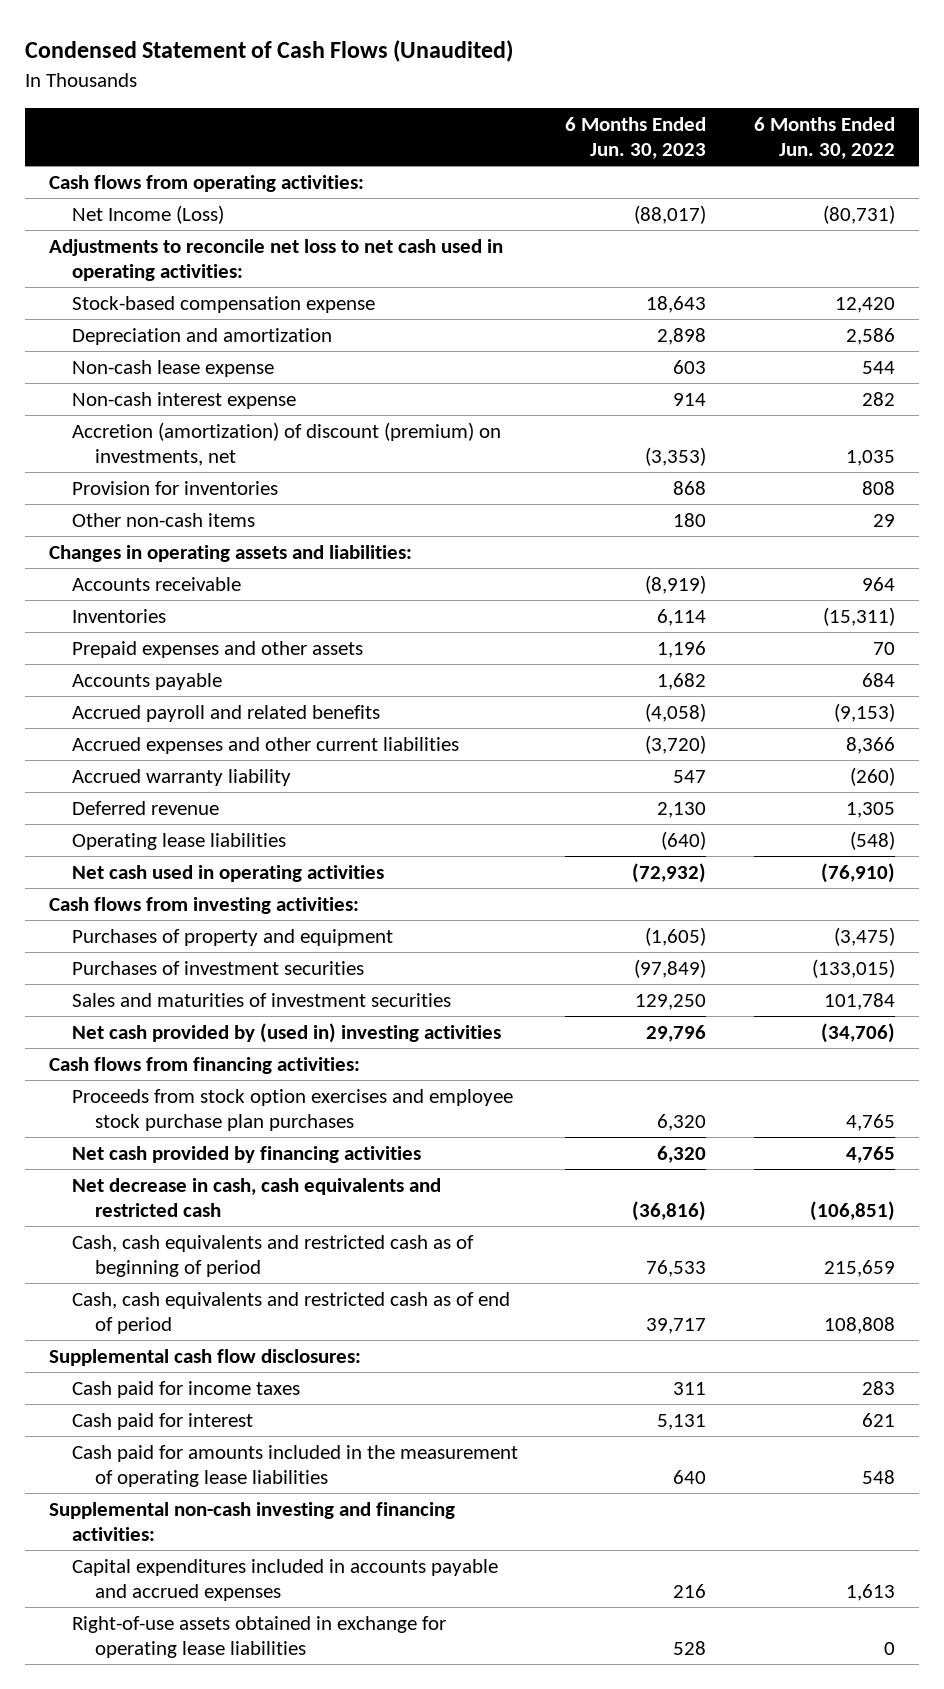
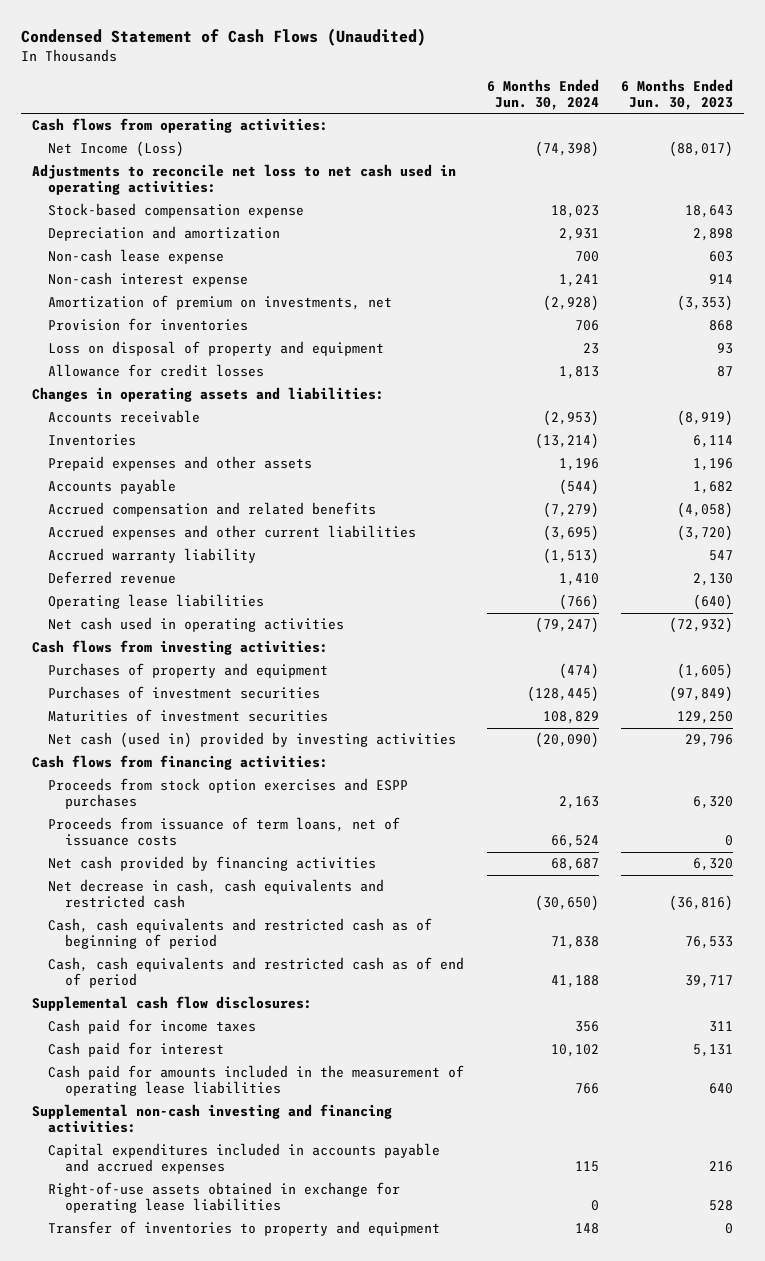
[753,116,895,159] 6 Months Ended Jun. 30, 2022 -> none
none -> [486,78,599,110] 6 Months Ended Jun. 30, 2024
[71,422,501,467] Accretion (amortization) of discount (premium) on investments, net -> [48,295,393,311] Amortization of premium on investments, net
[71,513,255,528] Other non-cash items -> none
none -> [48,341,385,357] Loss on disposal of property and equipment
none -> [48,364,265,378] Allowance for credit losses
[71,705,380,723] Accrued payroll and related benefits -> [48,502,377,518] Accrued compensation and related benefits
[71,993,451,1008] Sales and maturities of investment securities -> [48,709,329,723] Maturities of investment securities
[71,1023,501,1044] Net cash provided by (used in) investing activities -> [48,732,457,749] Net cash (used in) provided by investing activities
[71,1089,513,1132] Proceeds from stock option exercises and employee stock purchase plan purchases -> [48,778,409,810] Proceeds from stock option exercises and ESPP purchases
none -> [48,817,401,847] Proceeds from issuance of term loans, net of issuance costs
none -> [48,1221,441,1237] Transfer of inventories to property and equipment

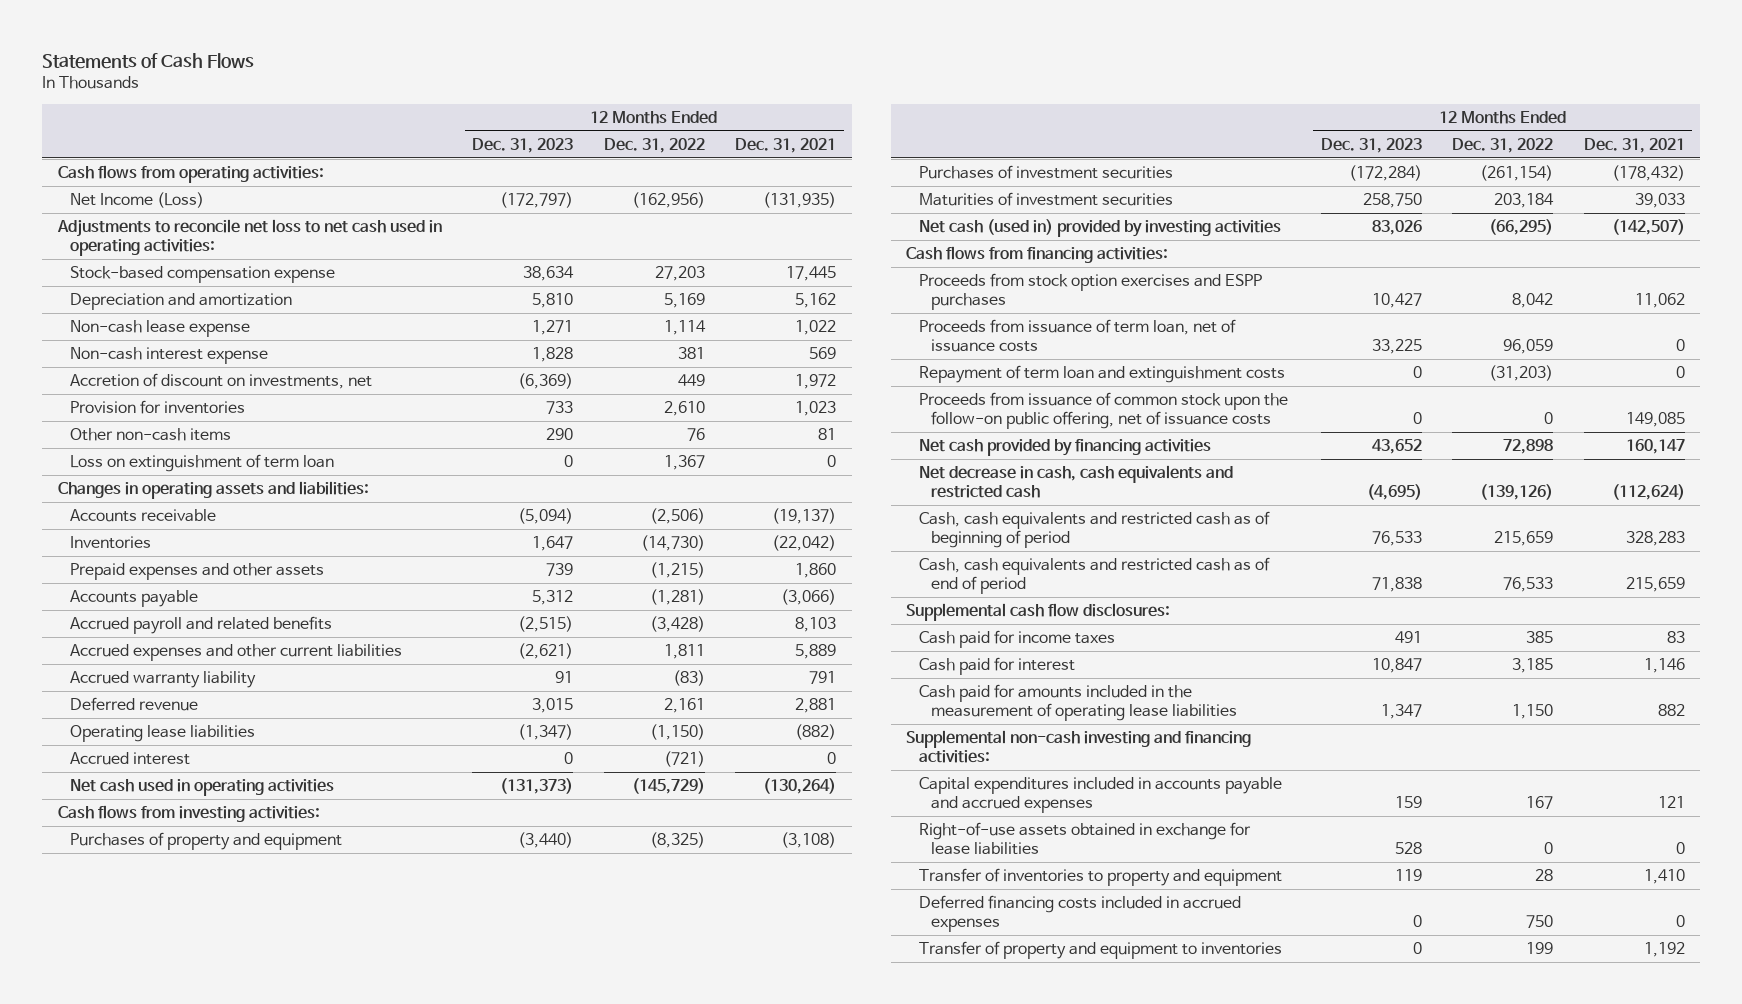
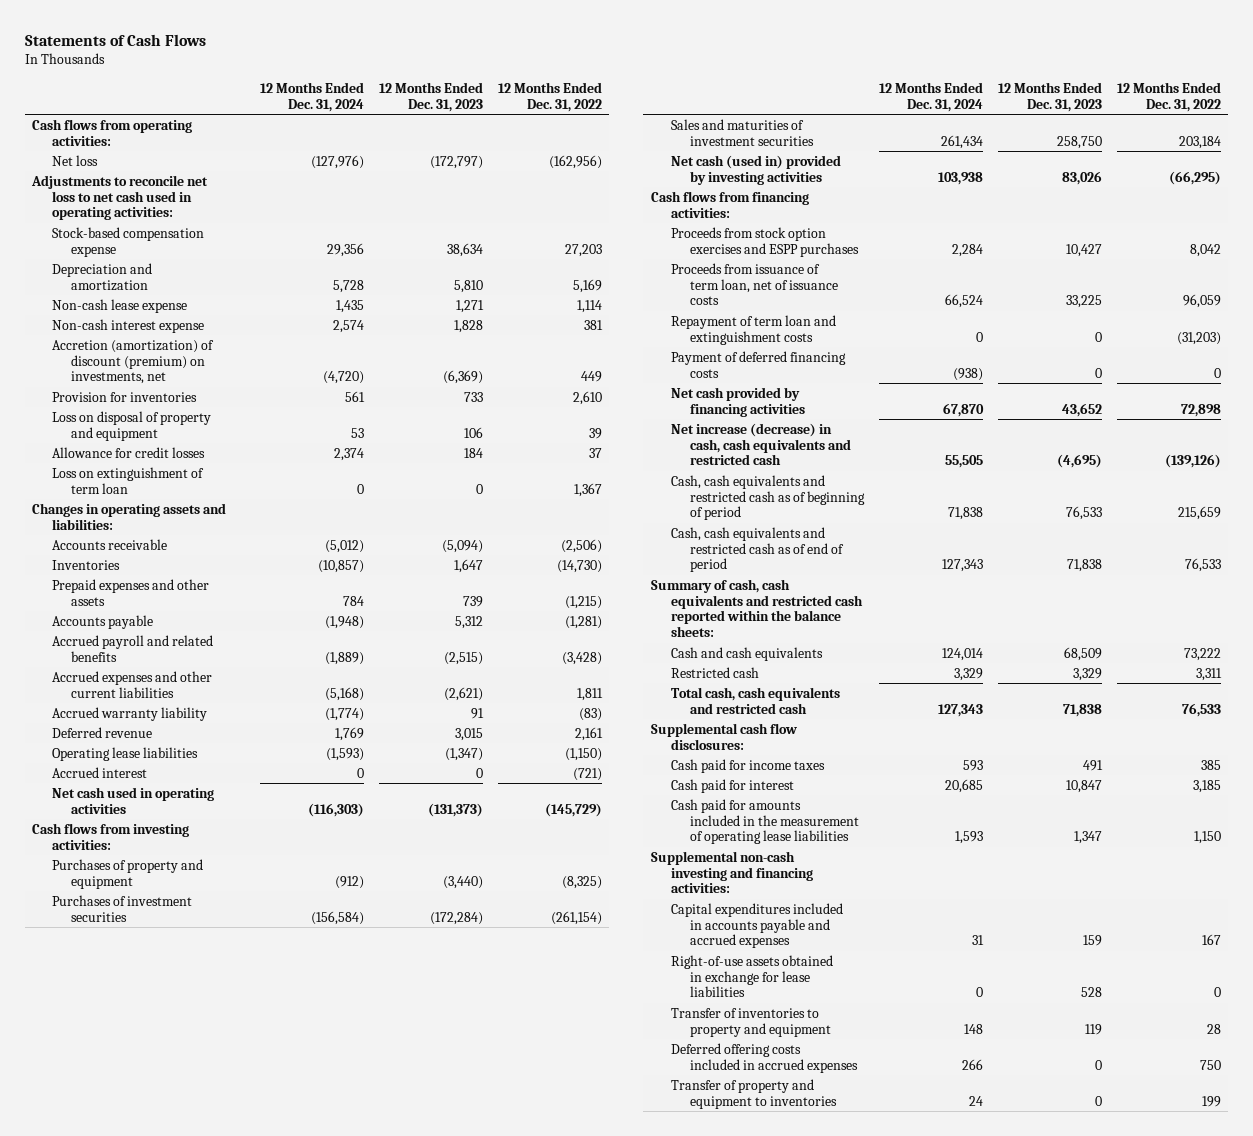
[735,137,837,153] Dec. 31, 2021 -> none
none -> [260,81,365,112] 12 Months Ended Dec. 31, 2024
[70,192,205,209] Net Income (Loss) -> [51,154,98,166] Net loss
[70,373,373,390] Accretion of discount on investments, net -> [51,339,214,385] Accretion (amortization) of discount (premium) on investments, net
[70,428,232,442] Other non-cash items -> none
none -> [51,410,211,441] Loss on disposal of property and equipment
none -> [51,446,205,458] Allowance for credit losses
[918,192,1173,207] Maturities of investment securities -> [670,118,815,146] Sales and maturities of investment securities
[918,392,1288,430] Proceeds from issuance of common stock upon the follow-on public offering, net of issuance costs -> none
none -> [670,350,846,378] Payment of deferred financing costs
[918,465,1233,499] Net decrease in cash, cash equivalents and restricted cash -> [670,422,852,466] Net increase (decrease) in cash, cash equivalents and restricted cash
none -> [650,578,863,638] Summary of cash, cash equivalents and restricted cash reported within the balance sheets:
none -> [670,646,823,661] Cash and cash equivalents
none -> [670,666,759,678] Restricted cash
none -> [670,686,840,714] Total cash, cash equivalents and restricted cash
[918,895,1241,933] Deferred financing costs included in accrued expenses -> [670,1042,859,1073] Deferred offering costs included in accrued expenses

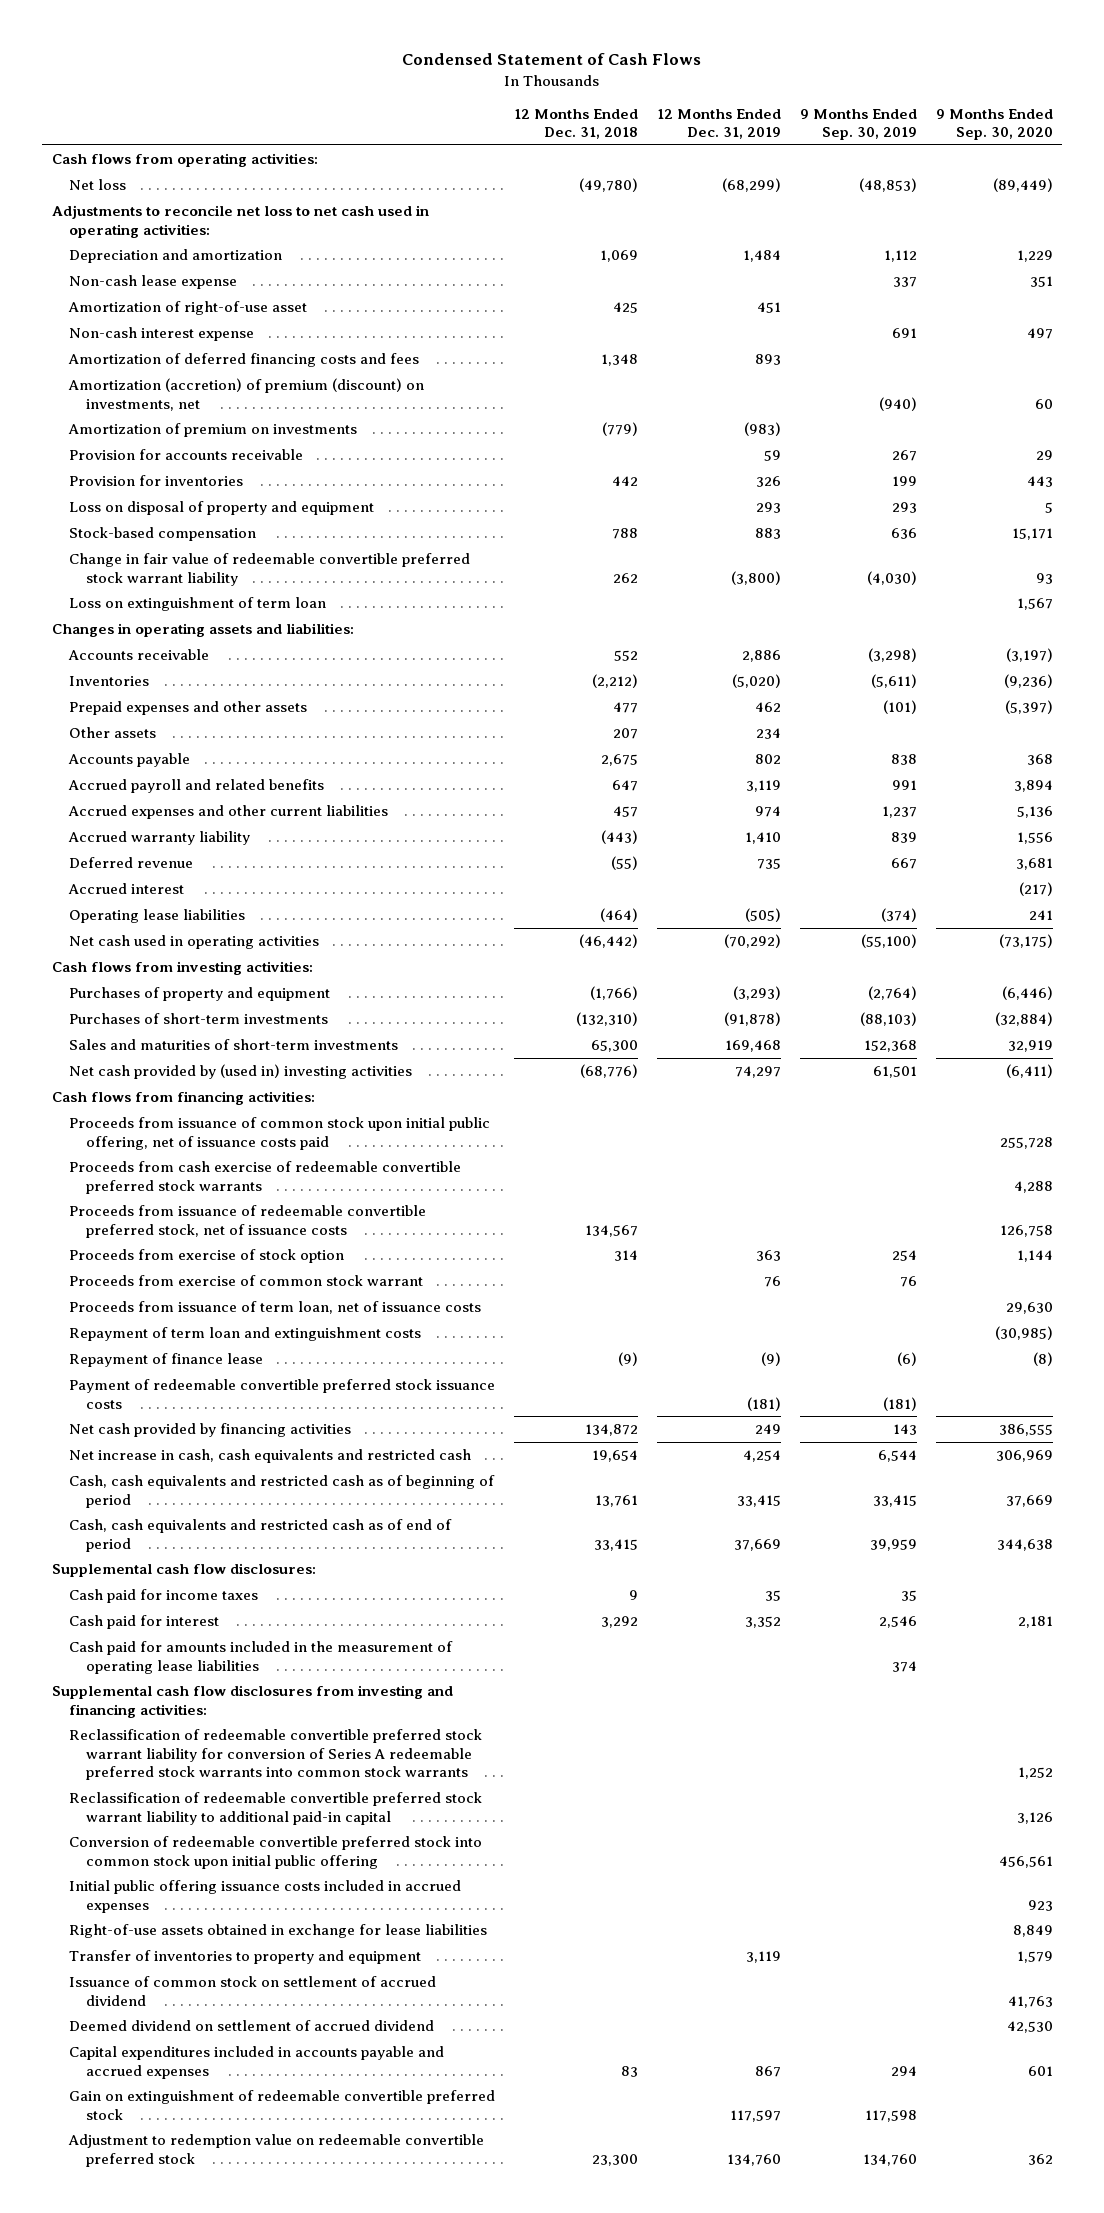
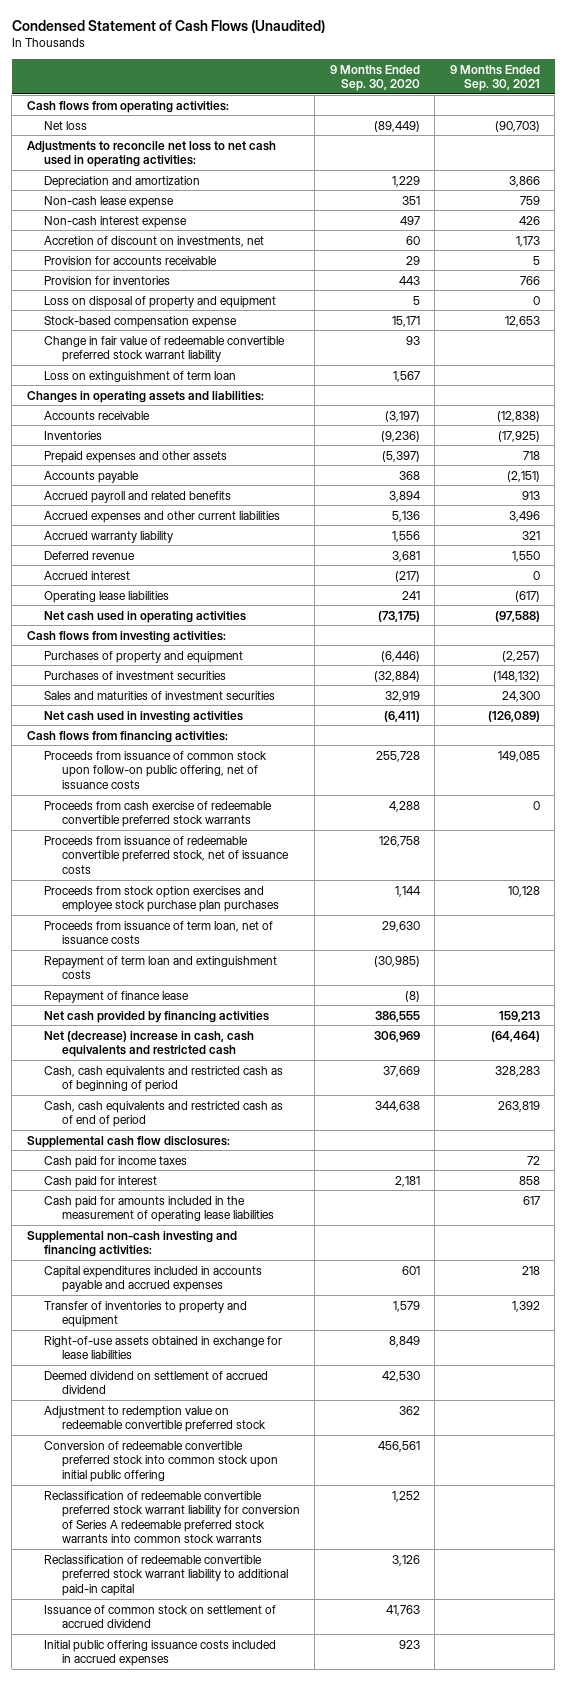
[402,53,702,66] Condensed Statement of Cash Flows -> [11,19,325,33] Condensed Statement of Cash Flows (Unaudited)
[513,108,638,140] 12 Months Ended Dec. 31, 2018 -> none
[656,108,781,140] 12 Months Ended Dec. 31, 2019 -> none
[799,108,917,141] 9 Months Ended Sep. 30, 2019 -> none
none -> [449,64,540,92] 9 Months Ended Sep. 30, 2021
[67,300,307,315] Amortization of right-of-use asset -> none
[67,352,419,367] Amortization of deferred financing costs and fees -> none
[67,422,357,437] Amortization of premium on investments -> none
[67,377,424,411] Amortization (accretion) of premium (discount) on investments, net -> [44,235,265,247] Accretion of discount on investments, net
[68,526,256,541] Stock-based compensation -> [44,315,238,328] Stock-based compensation expense
[68,726,156,738] Other assets -> none
[68,1012,328,1024] Purchases of short-term investments -> [44,670,227,680] Purchases of investment securities
[68,1038,398,1050] Sales and maturities of short-term investments -> [44,690,276,700] Sales and maturities of investment securities
[68,1063,412,1079] Net cash provided by (used in) investing activities -> [44,710,244,723] Net cash used in investing activities
[68,1116,490,1150] Proceeds from issuance of common stock upon initial public offering, net of issuance costs paid -> [44,750,268,789] Proceeds from issuance of common stock upon follow-on public offering, net of issuance costs
[68,1274,423,1286] Proceeds from exercise of common stock warrant -> none
[68,1248,344,1263] Proceeds from exercise of stock option -> [44,885,279,913] Proceeds from stock option exercises and employee stock purchase plan purchases
[68,1378,495,1409] Payment of redeemable convertible preferred stock issuance costs -> none
[68,1448,471,1463] Net increase in cash, cash equivalents and restricted cash -> [44,1030,255,1058] Net (decrease) increase in cash, cash equivalents and restricted cash
[51,1684,453,1718] Supplemental cash flow disclosures from investing and financing activities: -> [26,1230,237,1258] Supplemental non-cash investing and financing activities:
[68,2045,444,2079] Capital expenditures included in accounts payable and accrued expenses -> [44,1265,263,1293] Capital expenditures included in accounts payable and accrued expenses
[68,1923,487,1938] Right-of-use assets obtained in exchange for lease liabilities -> [44,1335,283,1360] Right-of-use assets obtained in exchange for lease liabilities
[68,2089,495,2120] Gain on extinguishment of redeemable convertible preferred stock -> none
[68,1835,482,1869] Conversion of redeemable convertible preferred stock into common stock upon initial public offering -> [44,1440,278,1482] Conversion of redeemable convertible preferred stock into common stock upon initial public offering
[68,1728,482,1781] Reclassification of redeemable convertible preferred stock warrant liability for conversion of Series A redeemable preferred stock warrants into common stock warrants -> [44,1490,300,1544] Reclassification of redeemable convertible preferred stock warrant liability for conversion of Series A redeemable preferred stock warrants into common stock warrants
[68,1791,482,1825] Reclassification of redeemable convertible preferred stock warrant liability to additional paid-in capital -> [44,1554,288,1596] Reclassification of redeemable convertible preferred stock warrant liability to additional paid-in capital
[68,1975,436,2006] Issuance of common stock on settlement of accrued dividend -> [44,1604,277,1629] Issuance of common stock on settlement of accrued dividend
[68,1879,461,1913] Initial public offering issuance costs included in accrued expenses -> [44,1639,277,1667] Initial public offering issuance costs included in accrued expenses

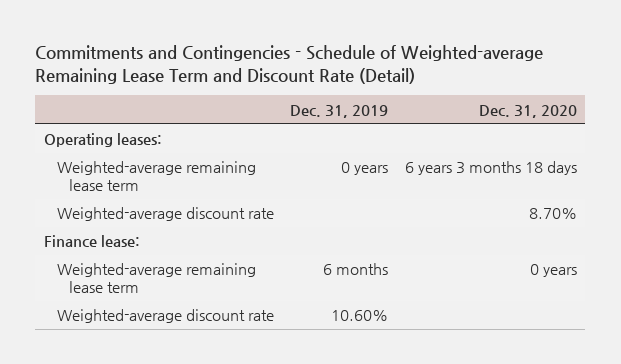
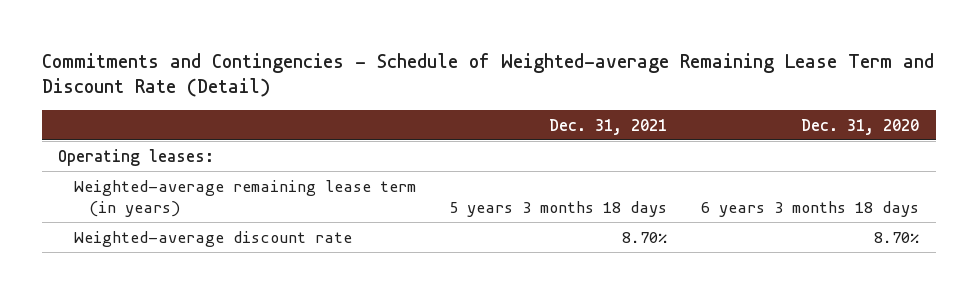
[290,104,389,118] Dec. 31, 2019 -> none
none -> [549,118,668,135] Dec. 31, 2021
[56,161,256,192] Weighted-average remaining lease term -> [73,179,416,217] Weighted-average remaining lease term (in years)
[43,235,140,248] Finance lease: -> none
[56,263,256,294] Weighted-average remaining lease term -> none
[56,309,274,324] Weighted-average discount rate -> none

